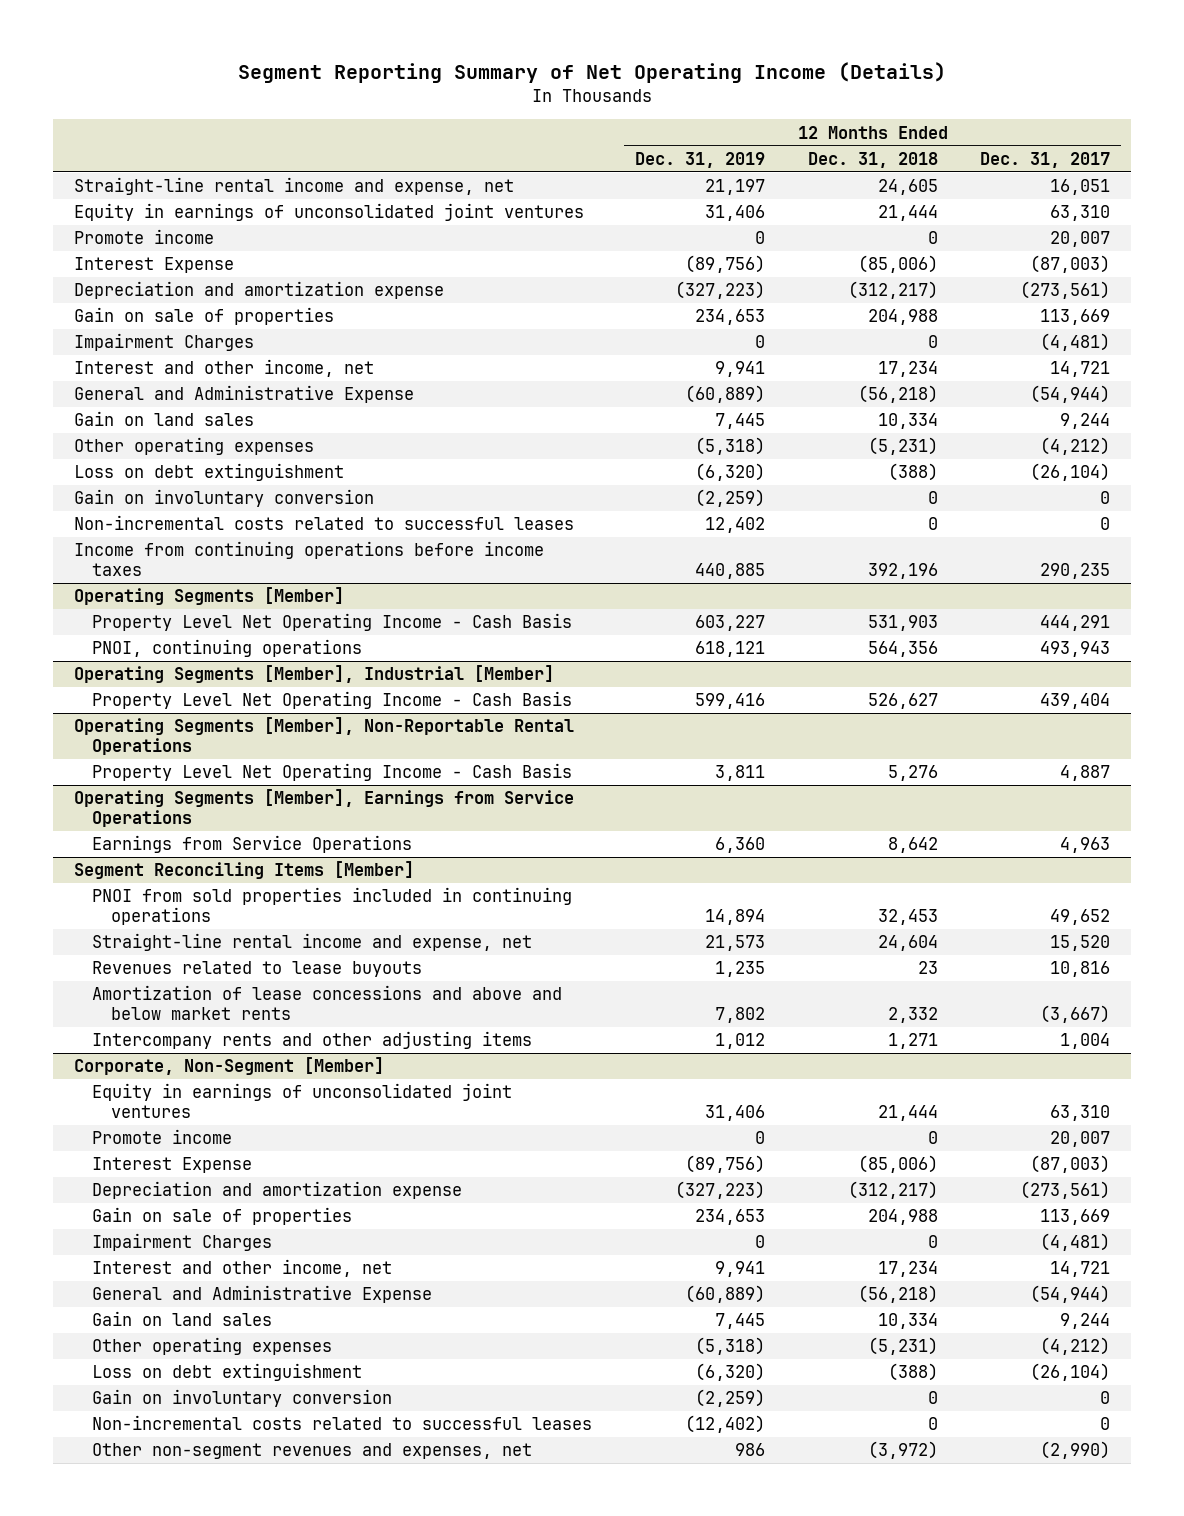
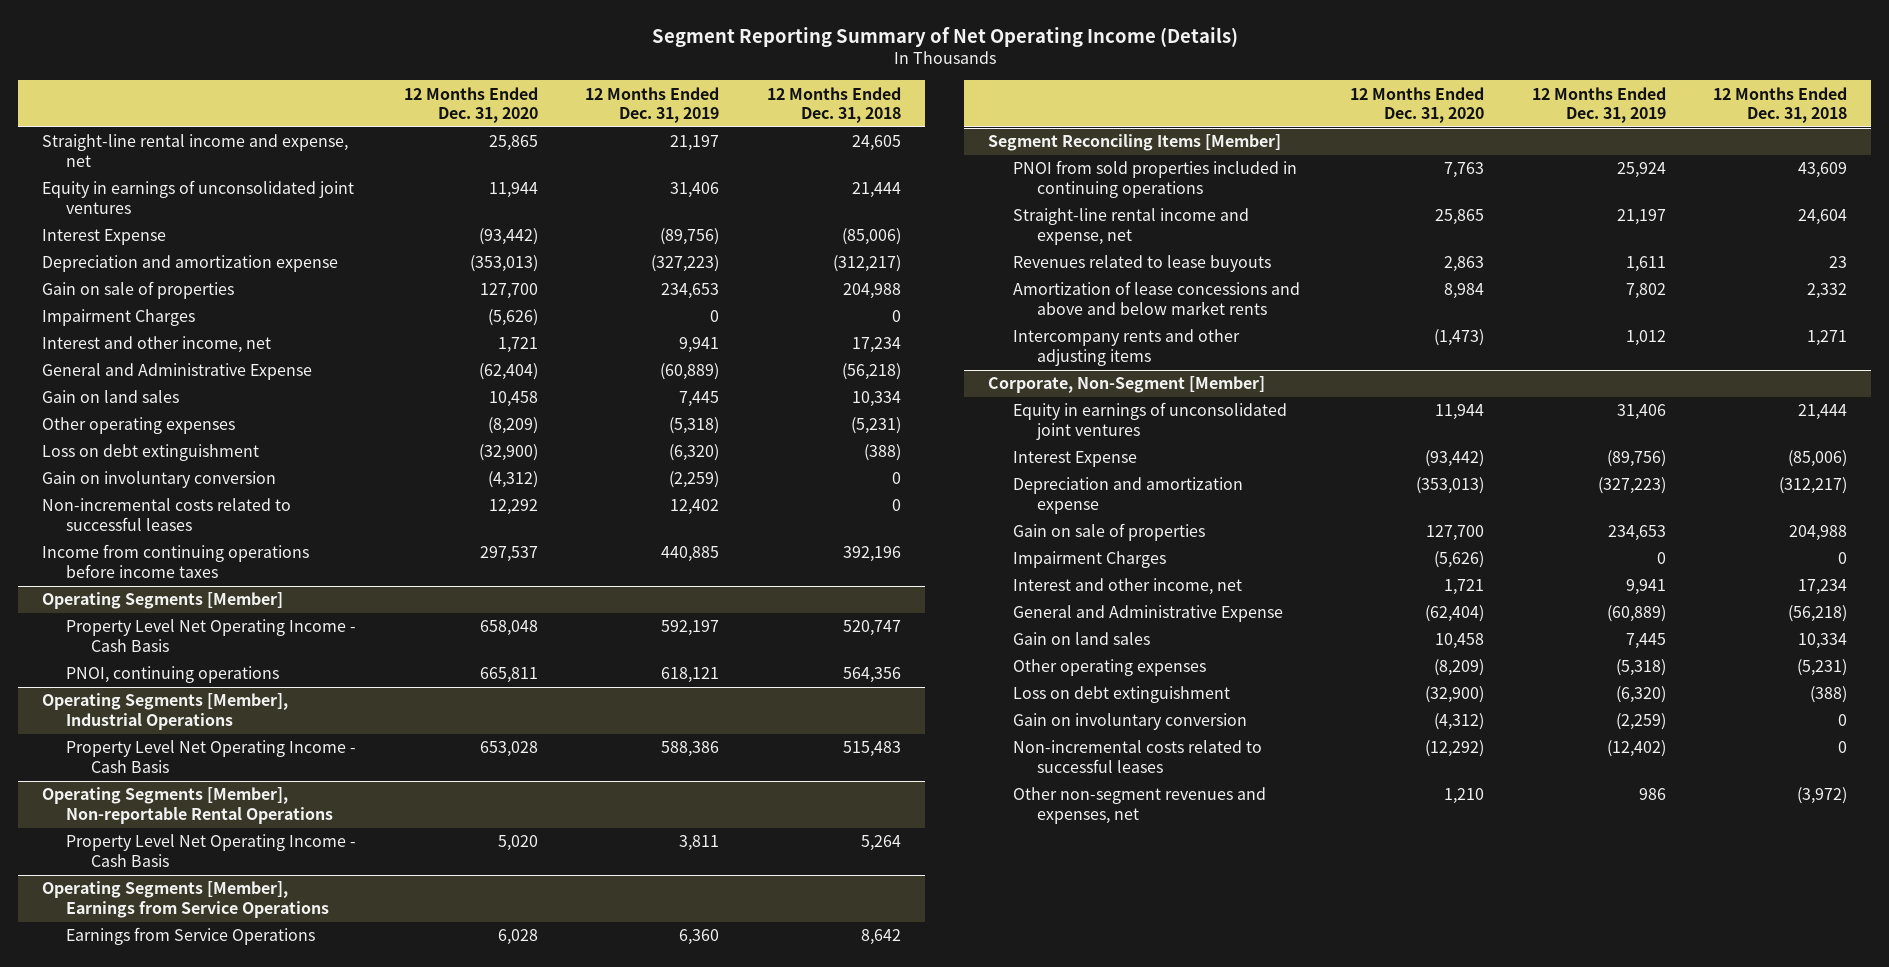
[980,151,1111,168] Dec. 31, 2017 -> none
none -> [403,86,538,123] 12 Months Ended Dec. 31, 2020
[73,229,214,245] Promote income -> none
[694,615,765,632] 603,227 -> [661,620,720,637] 592,197
[867,615,938,632] 531,903 -> [842,620,901,637] 520,747
[73,665,554,684] Operating Segments [Member], Industrial [Member] -> [41,693,288,730] Operating Segments [Member], Industrial Operations
[694,693,765,710] 599,416 -> [661,741,720,758] 588,386
[867,693,938,710] 526,627 -> [842,741,901,758] 515,483
[73,717,574,756] Operating Segments [Member], Non-Reportable Rental Operations -> [41,787,334,824] Operating Segments [Member], Non-reportable Rental Operations
[887,765,938,782] 5,276 -> [860,835,901,852] 5,264
[704,909,765,926] 14,894 -> [1616,162,1666,179] 25,924
[877,909,938,926] 32,453 -> [1798,162,1848,179] 43,609
[704,935,765,952] 21,573 -> [1616,209,1666,226] 21,197
[714,961,765,978] 1,235 -> [1625,256,1666,273] 1,611
[92,1129,233,1145] Promote income -> none

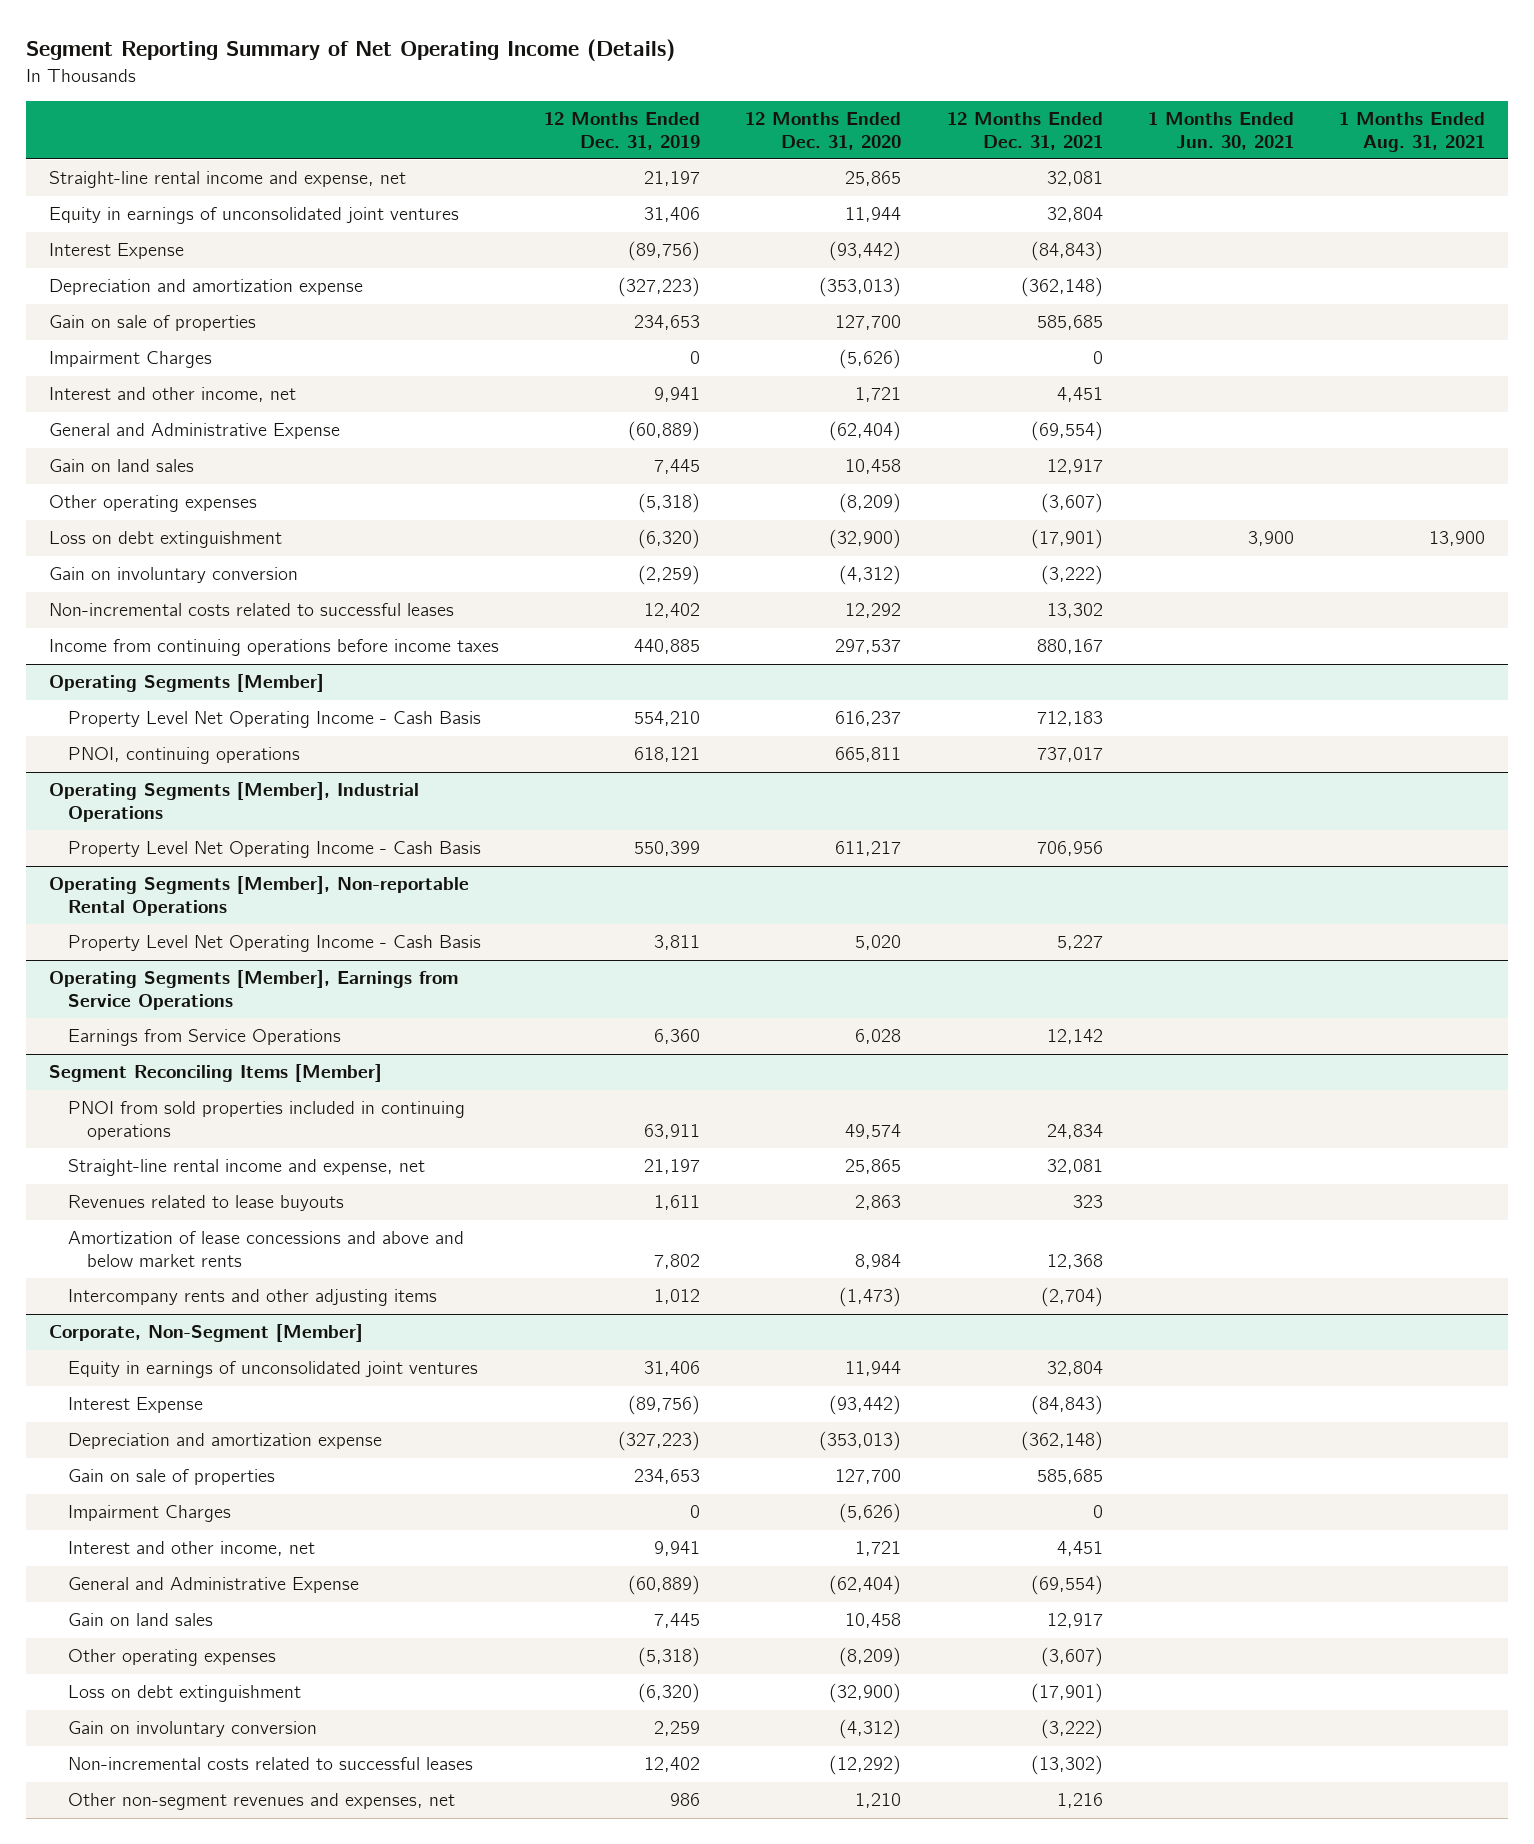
[766,86,901,123] 12 Months Ended Dec. 31, 2018 -> none
none -> [946,111,1103,150] 12 Months Ended Dec. 31, 2021
none -> [1147,111,1294,150] 1 Months Ended Jun. 30, 2021
none -> [1338,111,1485,152] 1 Months Ended Aug. 31, 2021
[479,620,538,637] 658,048 -> [835,711,902,727] 616,237
[661,620,720,637] 592,197 -> [634,711,701,727] 554,210
[479,741,538,758] 653,028 -> [835,841,902,857] 611,217
[661,741,720,758] 588,386 -> [634,841,701,857] 550,399
[1444,162,1485,179] 7,763 -> [845,1124,902,1140] 49,574
[1616,162,1666,179] 25,924 -> [644,1124,701,1140] 63,911
[1615,713,1666,731] (2,259) -> [654,1721,701,1737] 2,259
[1606,740,1666,758] (12,402) -> [644,1757,701,1773] 12,402

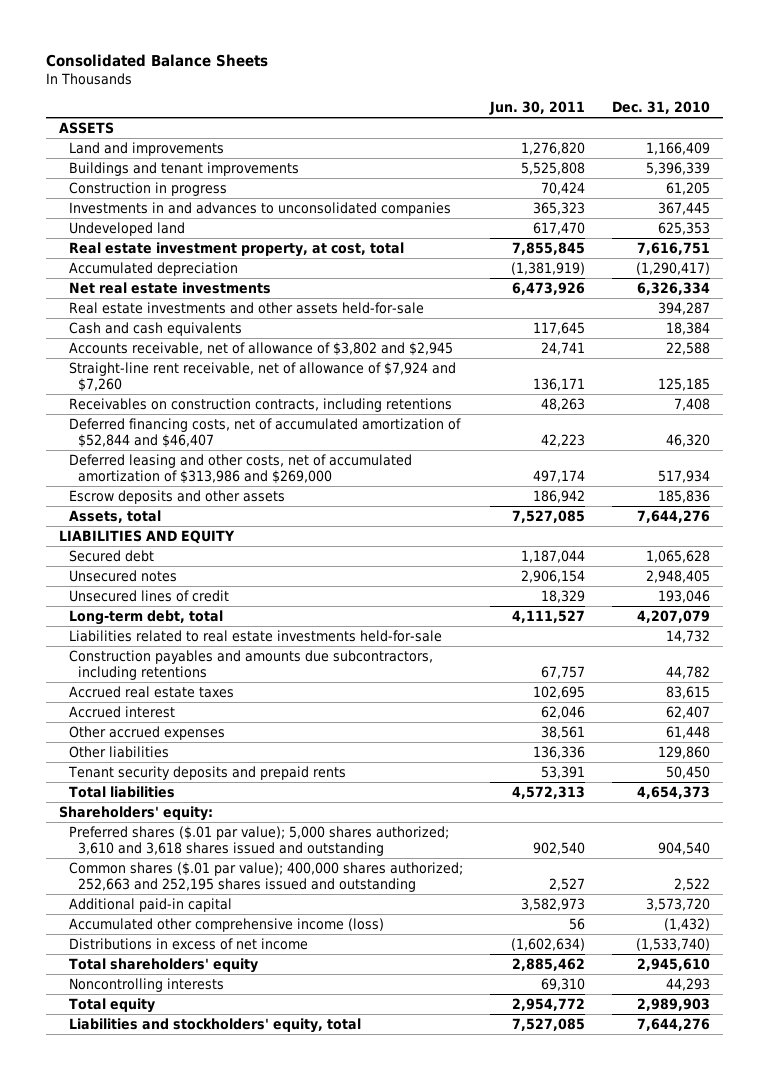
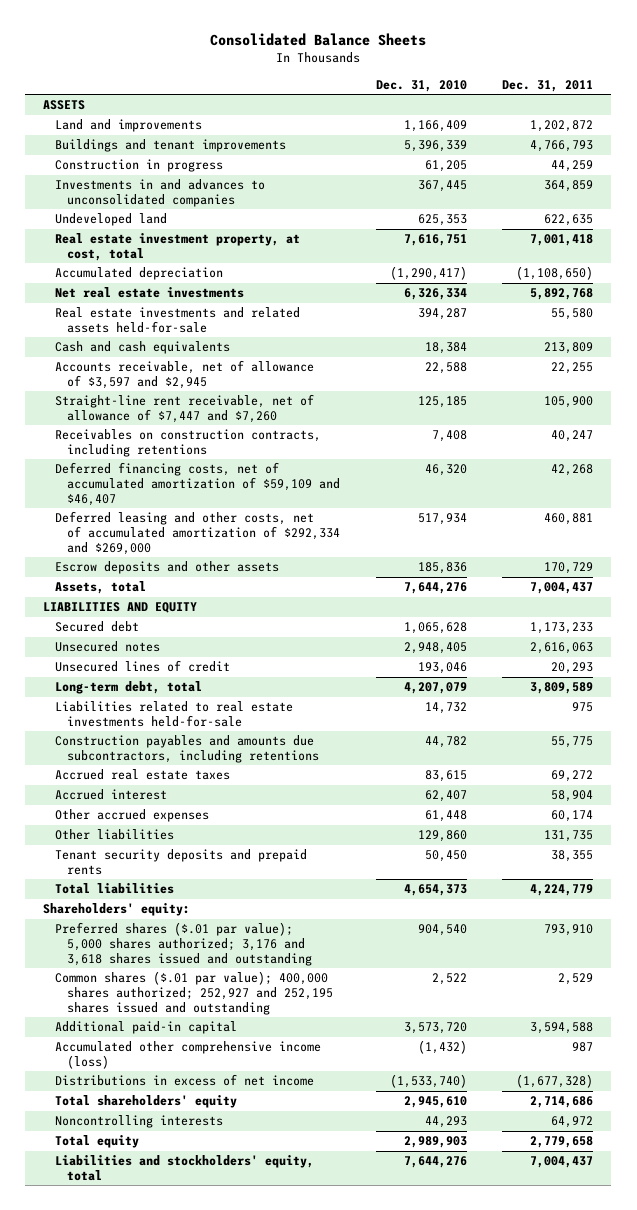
[488,101,585,116] Jun. 30, 2011 -> none
none -> [502,79,594,92] Dec. 31, 2011
[68,301,424,314] Real estate investments and other assets held-for-sale -> [54,307,300,333] Real estate investments and related assets held-for-sale
[68,341,453,356] Accounts receivable, net of allowance of $3,802 and $2,945 -> [54,360,314,389] Accounts receivable, net of allowance of $3,597 and $2,945
[68,361,456,392] Straight-line rent receivable, net of allowance of $7,924 and $7,260 -> [54,394,314,423] Straight-line rent receivable, net of allowance of $7,447 and $7,260
[68,417,461,448] Deferred financing costs, net of accumulated amortization of $52,844 and $46,407 -> [54,462,340,506] Deferred financing costs, net of accumulated amortization of $59,109 and $46,407
[68,453,412,484] Deferred leasing and other costs, net of accumulated amortization of $313,986 and $269,000 -> [54,511,340,555] Deferred leasing and other costs, net of accumulated amortization of $292,334 and $269,000
[68,825,449,856] Preferred shares ($.01 par value); 5,000 shares authorized; 3,610 and 3,618 shares issued and outstanding -> [54,922,312,966] Preferred shares ($.01 par value); 5,000 shares authorized; 3,176 and 3,618 shares issued and outstanding
[68,861,463,892] Common shares ($.01 par value); 400,000 shares authorized; 252,663 and 252,195 shares issued and outstanding -> [54,971,333,1015] Common shares ($.01 par value); 400,000 shares authorized; 252,927 and 252,195 shares issued and outstanding

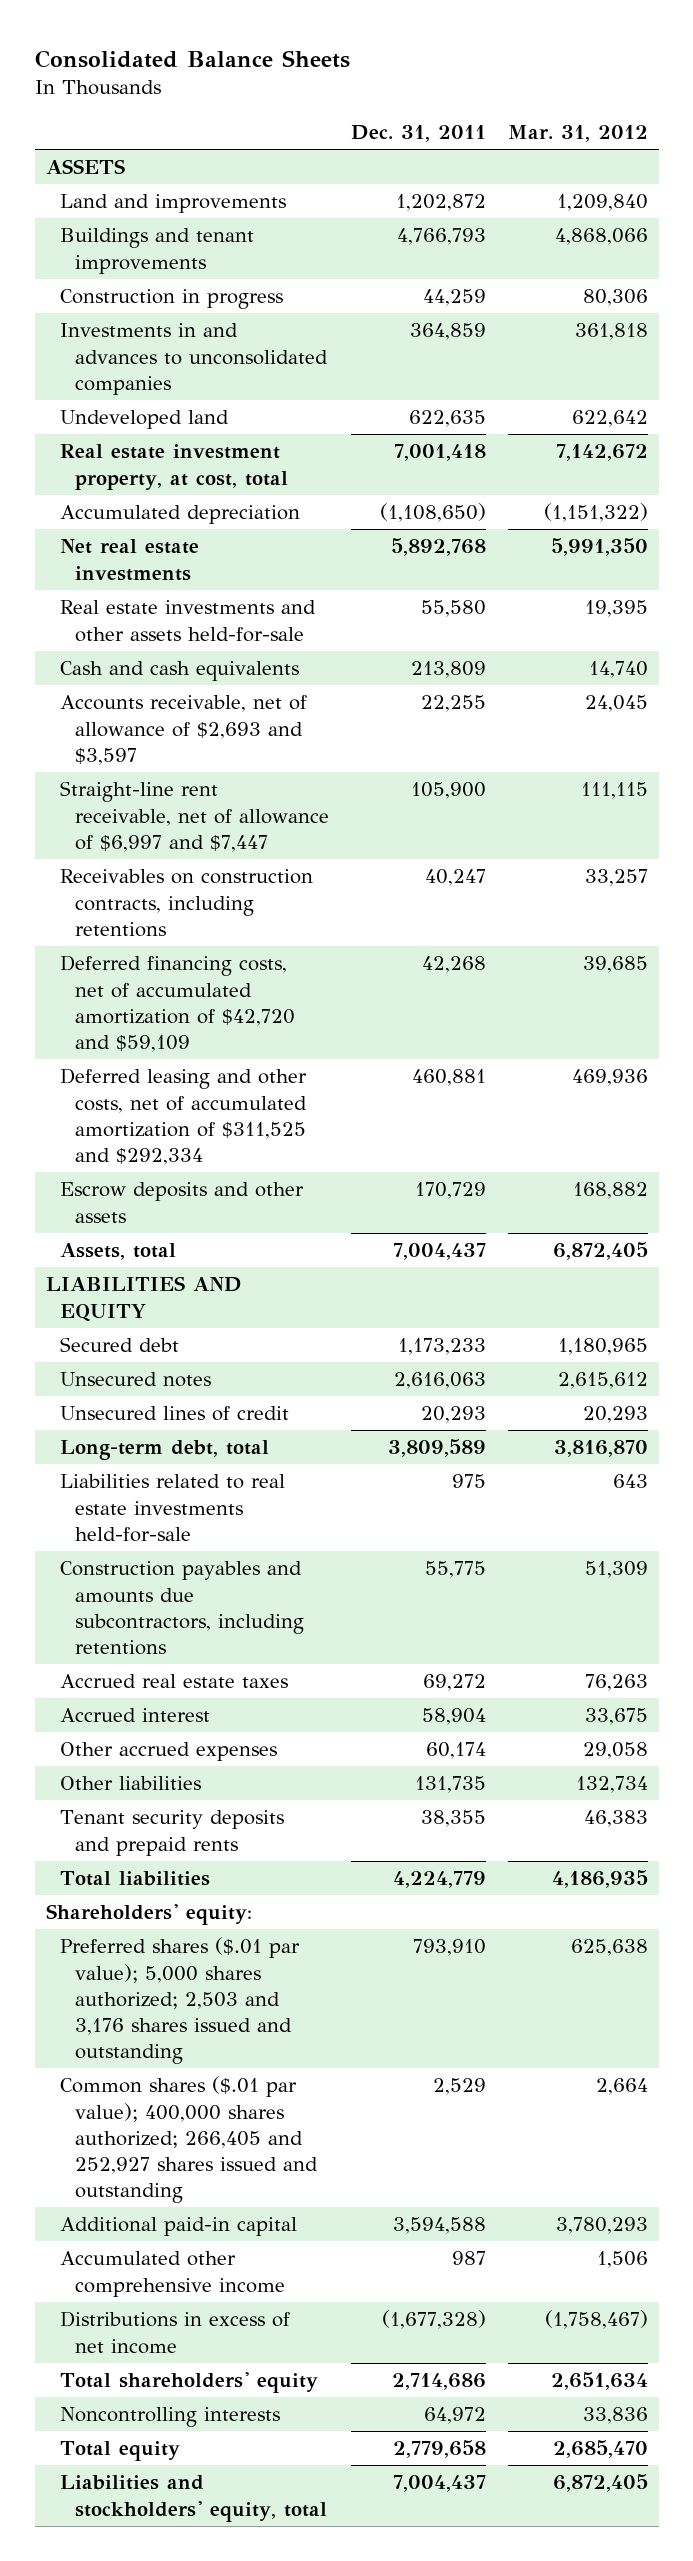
[375,79,467,92] Dec. 31, 2010 -> none
none -> [507,125,648,143] Mar. 31, 2012
[54,307,300,333] Real estate investments and related assets held-for-sale -> [60,600,317,642] Real estate investments and other assets held-for-sale
[54,360,314,389] Accounts receivable, net of allowance of $3,597 and $2,945 -> [60,695,308,765] Accounts receivable, net of allowance of $2,693 and $3,597
[54,394,314,423] Straight-line rent receivable, net of allowance of $7,447 and $7,260 -> [60,781,329,852] Straight-line rent receivable, net of allowance of $6,997 and $7,447
[54,462,340,506] Deferred financing costs, net of accumulated amortization of $59,109 and $46,407 -> [60,955,295,1053] Deferred financing costs, net of accumulated amortization of $42,720 and $59,109
[54,511,340,555] Deferred leasing and other costs, net of accumulated amortization of $292,334 and $269,000 -> [60,1068,308,1166] Deferred leasing and other costs, net of accumulated amortization of $311,525 and $292,334
[54,922,312,966] Preferred shares ($.01 par value); 5,000 shares authorized; 3,176 and 3,618 shares issued and outstanding -> [60,1937,301,2065] Preferred shares ($.01 par value); 5,000 shares authorized; 2,503 and 3,176 shares issued and outstanding
[54,971,333,1015] Common shares ($.01 par value); 400,000 shares authorized; 252,927 and 252,195 shares issued and outstanding -> [60,2076,318,2204] Common shares ($.01 par value); 400,000 shares authorized; 266,405 and 252,927 shares issued and outstanding
[54,1041,321,1069] Accumulated other comprehensive income (loss) -> [60,2251,285,2297] Accumulated other comprehensive income

